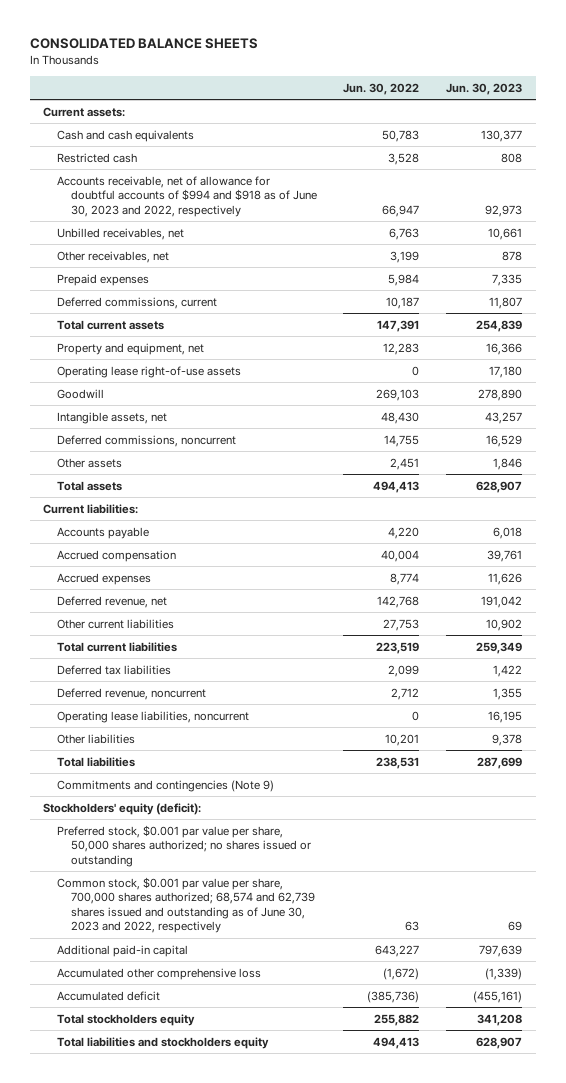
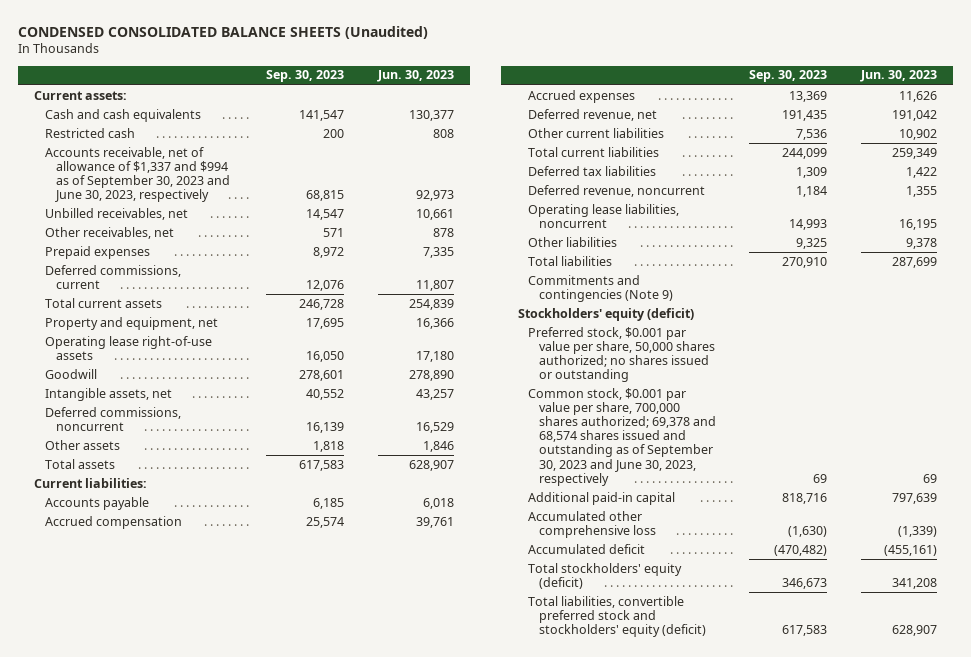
[30,38,259,50] CONSOLIDATED BALANCE SHEETS -> [17,25,428,39] CONDENSED CONSOLIDATED BALANCE SHEETS (Unaudited)
[343,82,420,95] Jun. 30, 2022 -> none
none -> [266,70,345,83] Sep. 30, 2023
[56,175,317,217] Accounts receivable, net of allowance for doubtful accounts of $994 and $918 as of June 30, 2023 and 2022, respectively -> [45,146,230,203] Accounts receivable, net of allowance of $1,337 and $994 as of September 30, 2023 and June 30, 2023, respectively
[43,802,202,815] Stockholders' equity (deficit): -> [517,307,694,321] Stockholders' equity (deficit)
[56,876,315,934] Common stock, $0.001 par value per share, 700,000 shares authorized; 68,574 and 62,739 shares issued and outstanding as of June 30, 2023 and 2022, respectively -> [528,387,716,486] Common stock, $0.001 par value per share, 700,000 shares authorized; 69,378 and 68,574 shares issued and outstanding as of September 30, 2023 and June 30, 2023, respectively
[56,1013,195,1026] Total stockholders equity -> [528,562,683,590] Total stockholders' equity (deficit)
[56,1036,269,1049] Total liabilities and stockholders equity -> [528,595,706,638] Total liabilities, convertible preferred stock and stockholders' equity (deficit)

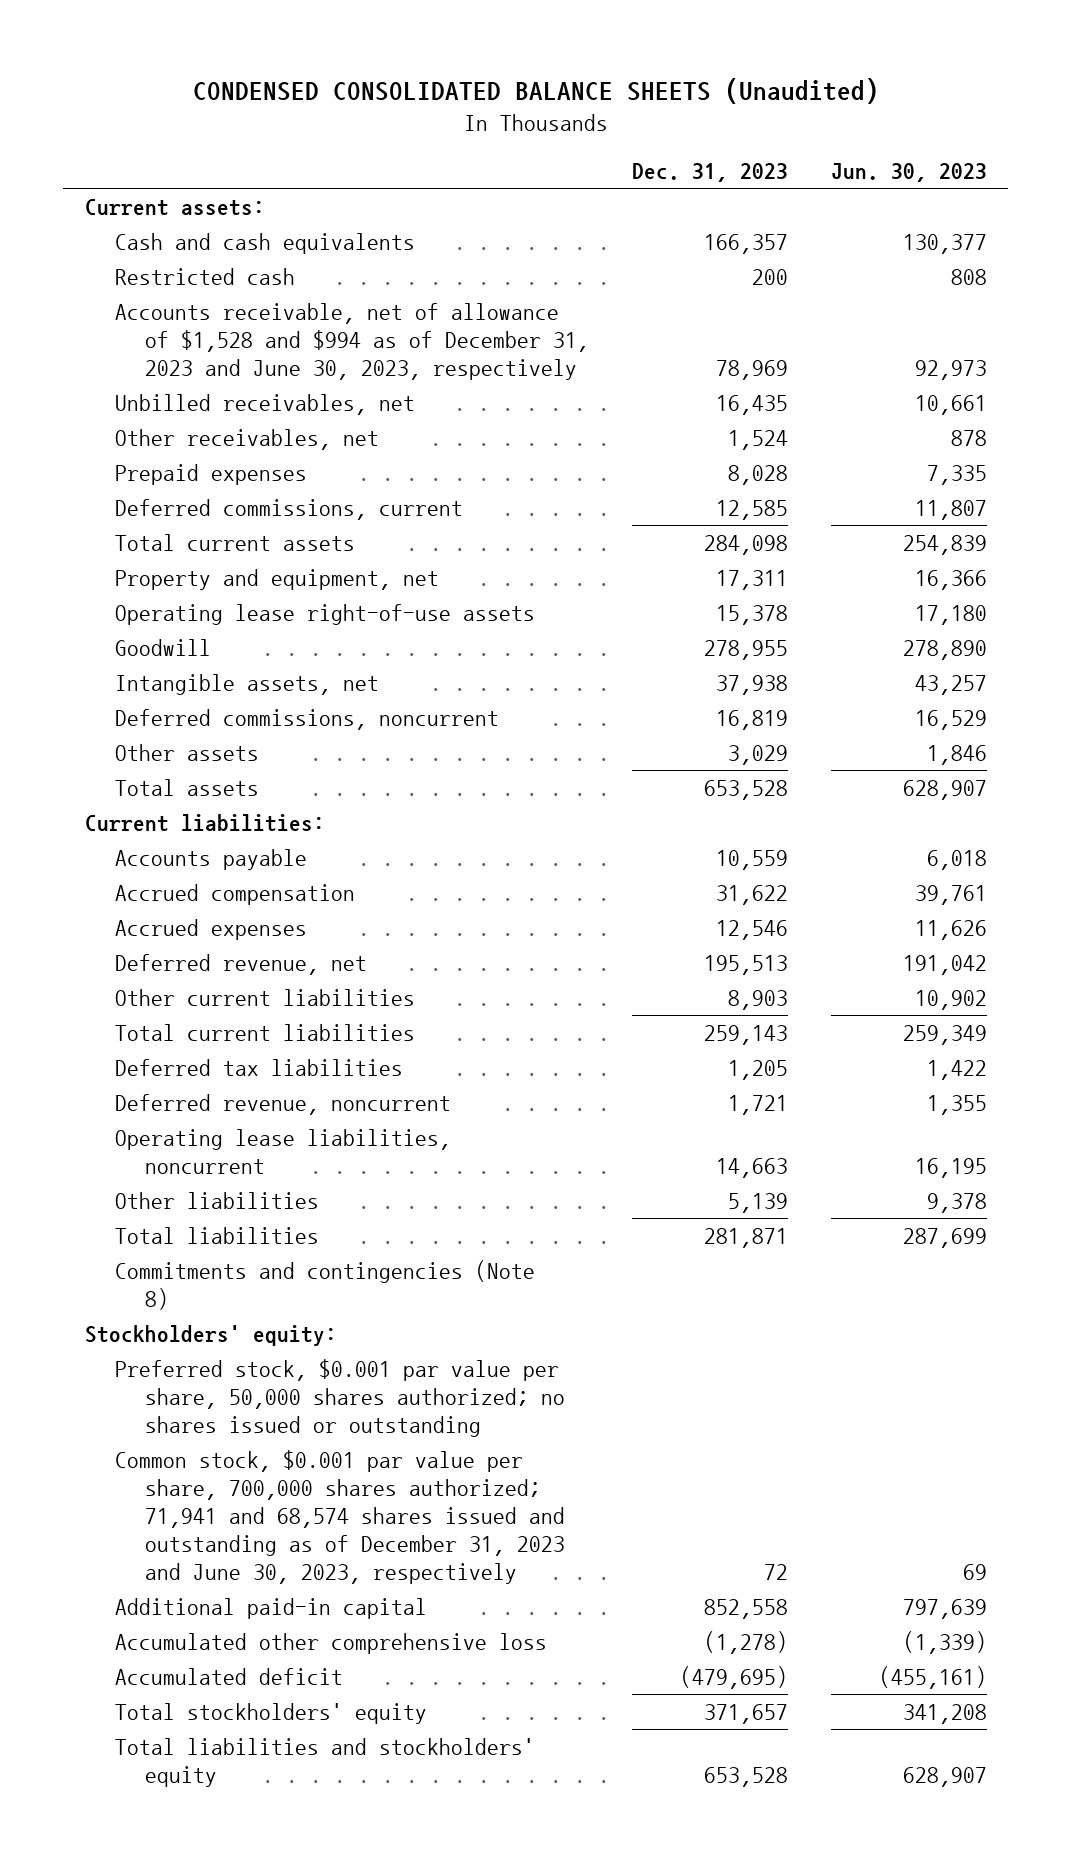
[266,70,345,83] Sep. 30, 2023 -> none
none -> [631,163,788,183] Dec. 31, 2023
[45,146,230,203] Accounts receivable, net of allowance of $1,337 and $994 as of September 30, 2023 and June 30, 2023, respectively -> [114,303,589,381] Accounts receivable, net of allowance of $1,528 and $994 as of December 31, 2023 and June 30, 2023, respectively
[528,274,673,303] Commitments and contingencies (Note 9) -> [114,1260,535,1311] Commitments and contingencies (Note 8)
[517,307,694,321] Stockholders' equity (deficit) -> [84,1325,337,1347] Stockholders' equity:
[528,387,716,486] Common stock, $0.001 par value per share, 700,000 shares authorized; 69,378 and 68,574 shares issued and outstanding as of September 30, 2023 and June 30, 2023, respectively -> [114,1450,565,1585] Common stock, $0.001 par value per share, 700,000 shares authorized; 71,941 and 68,574 shares issued and outstanding as of December 31, 2023 and June 30, 2023, respectively
[528,562,683,590] Total stockholders' equity (deficit) -> [114,1703,427,1725] Total stockholders' equity
[528,595,706,638] Total liabilities, convertible preferred stock and stockholders' equity (deficit) -> [114,1738,535,1788] Total liabilities and stockholders' equity

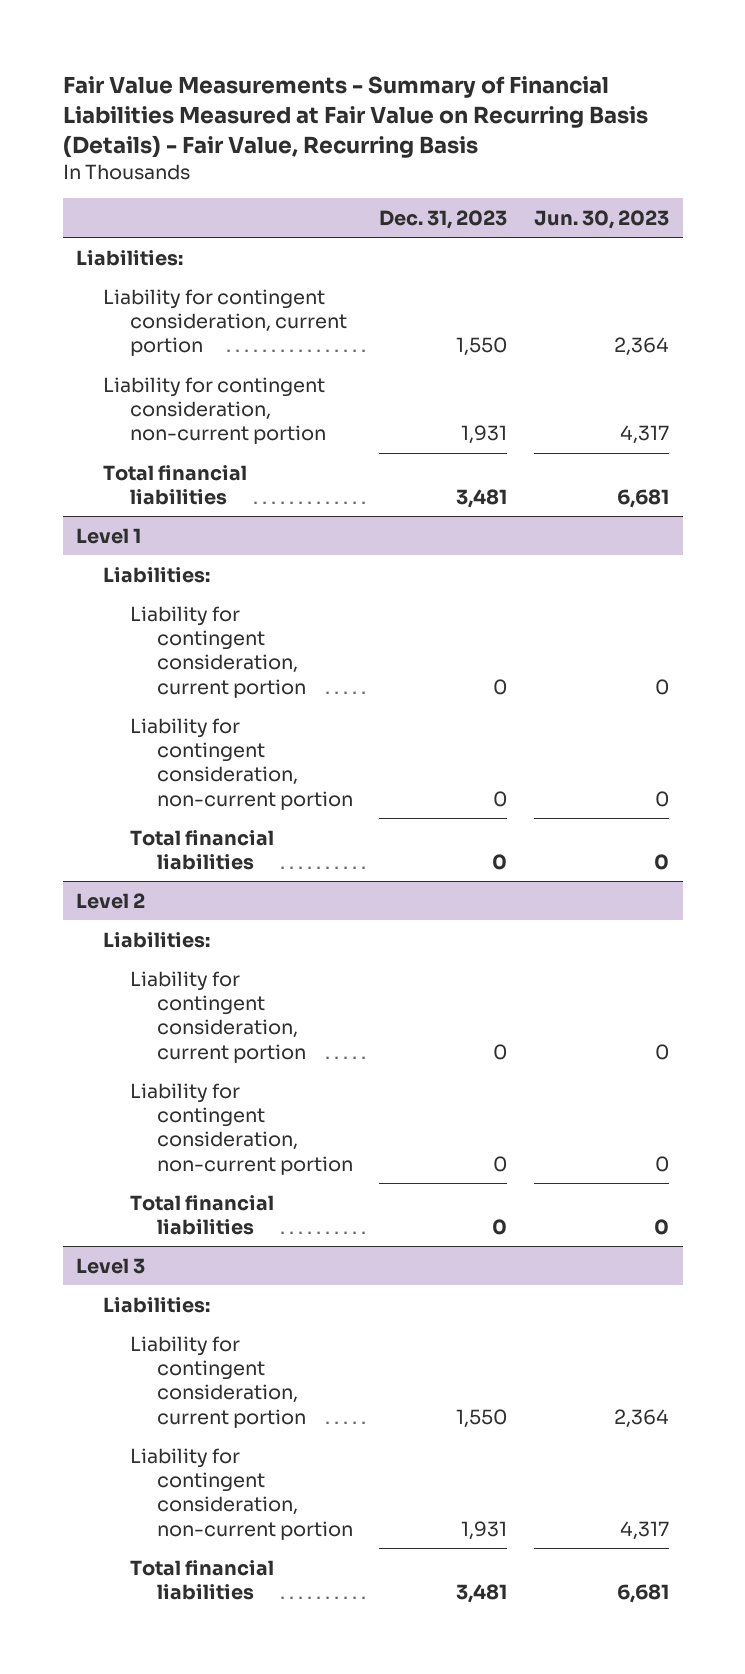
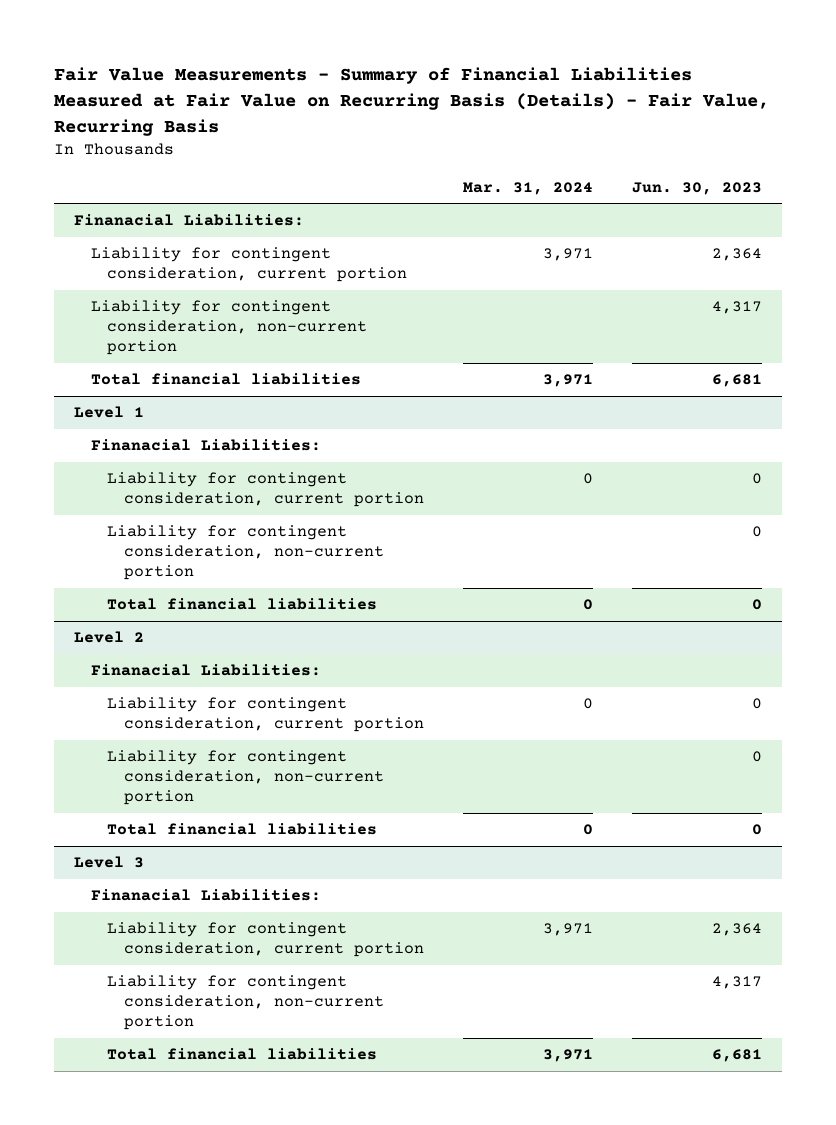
[379,209,508,229] Dec. 31, 2023 -> none
none -> [463,181,594,195] Mar. 31, 2024
[76,249,184,266] Liabilities: -> [73,214,304,227] Finanacial Liabilities:
[102,566,210,583] Liabilities: -> [90,439,321,452] Finanacial Liabilities:
[102,931,210,948] Liabilities: -> [90,664,321,677] Finanacial Liabilities:
[102,1296,210,1313] Liabilities: -> [90,889,321,902] Finanacial Liabilities:

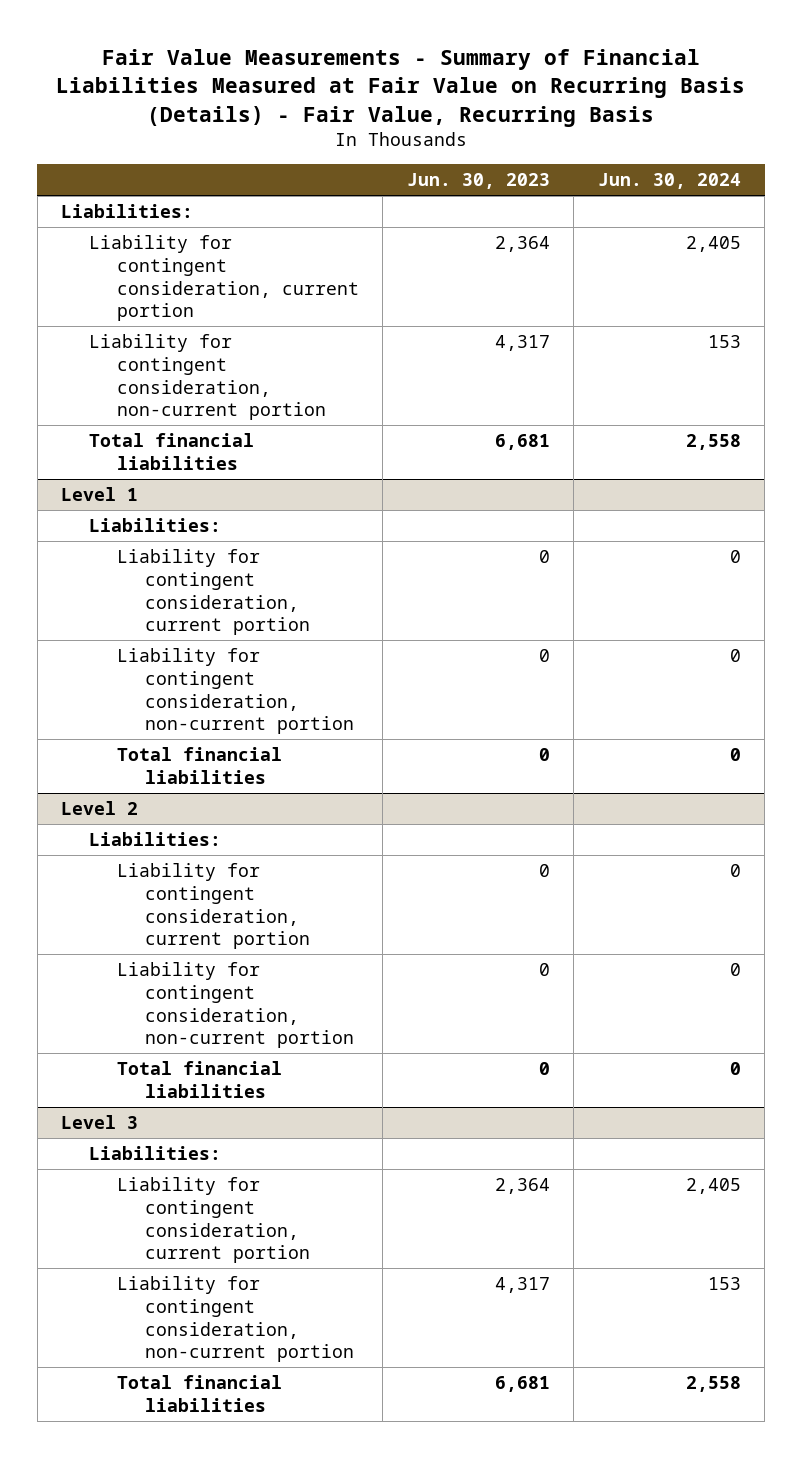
[463,181,594,195] Mar. 31, 2024 -> none
none -> [597,173,741,190] Jun. 30, 2024
[73,214,304,227] Finanacial Liabilities: -> [61,204,194,219] Liabilities:
[90,439,321,452] Finanacial Liabilities: -> [89,518,222,533] Liabilities:
[90,664,321,677] Finanacial Liabilities: -> [89,832,222,847] Liabilities:
[90,889,321,902] Finanacial Liabilities: -> [89,1146,222,1161] Liabilities:

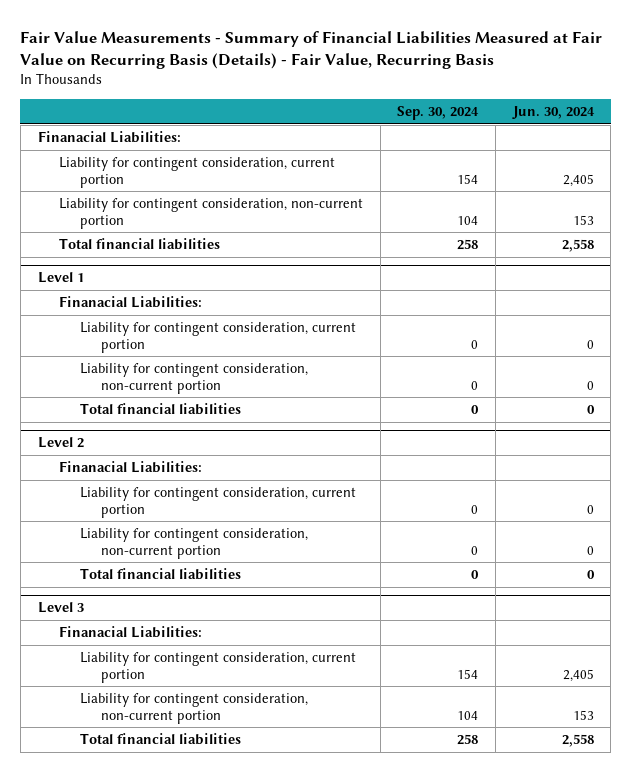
[406,173,550,190] Jun. 30, 2023 -> none
none -> [397,105,480,120] Sep. 30, 2024
[61,204,194,219] Liabilities: -> [37,131,181,144] Finanacial Liabilities:
[89,518,222,533] Liabilities: -> [58,296,202,309] Finanacial Liabilities:
[89,832,222,847] Liabilities: -> [58,461,202,474] Finanacial Liabilities:
[89,1146,222,1161] Liabilities: -> [58,626,202,639] Finanacial Liabilities:

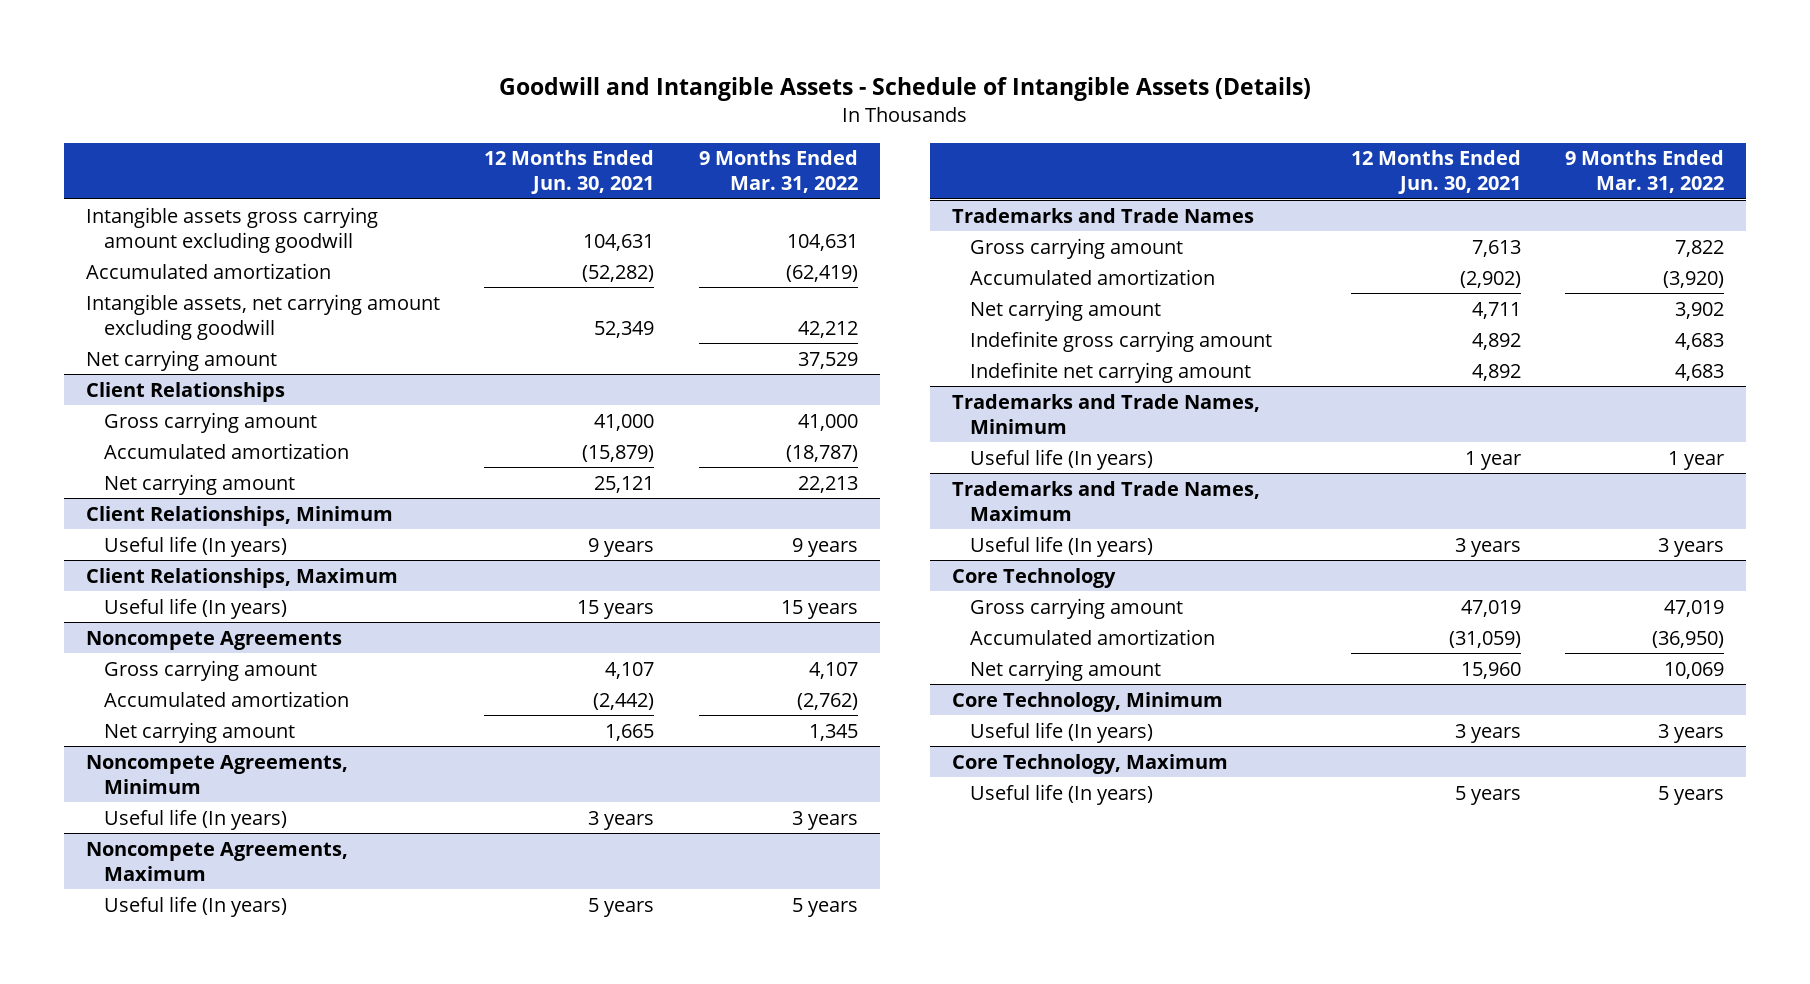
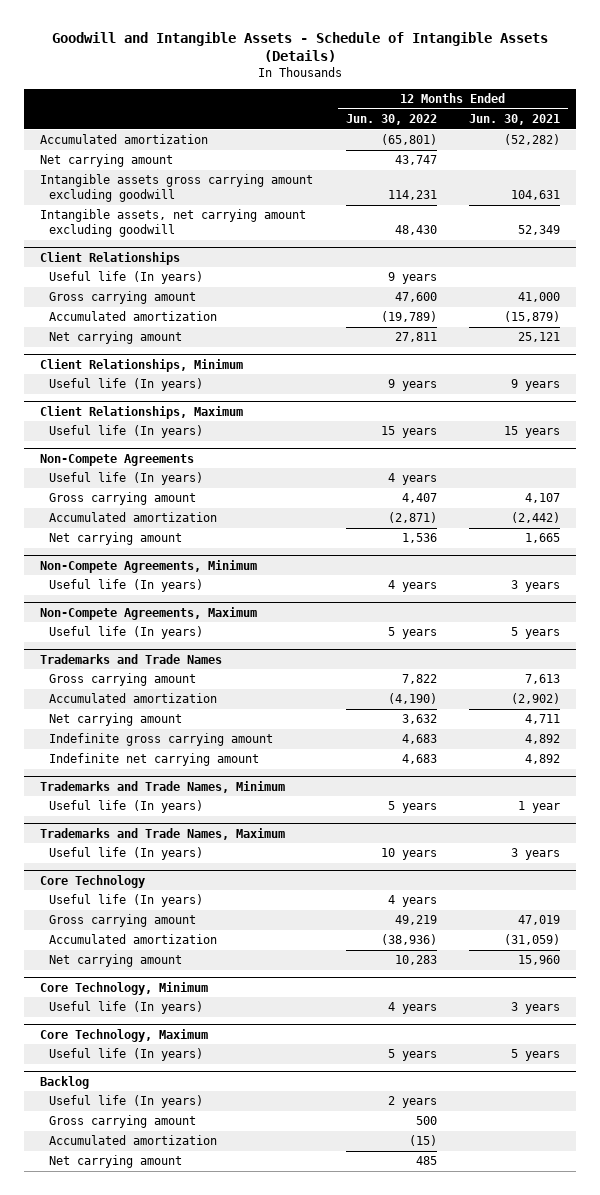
[698,150,858,194] 9 Months Ended Mar. 31, 2022 -> none
none -> [345,114,437,126] Jun. 30, 2022
[85,206,378,253] Intangible assets gross carrying amount excluding goodwill -> [40,174,314,202] Intangible assets gross carrying amount excluding goodwill
[85,293,440,340] Intangible assets, net carrying amount excluding goodwill -> [40,209,307,237] Intangible assets, net carrying amount excluding goodwill
none -> [49,271,204,285] Useful life (In years)
[85,630,342,650] Noncompete Agreements -> [40,453,195,466] Non-Compete Agreements
none -> [49,472,204,486] Useful life (In years)
[85,754,348,794] Noncompete Agreements, Minimum -> none
none -> [40,559,258,573] Non-Compete Agreements, Minimum
[85,841,348,881] Noncompete Agreements, Maximum -> none
none -> [40,606,258,620] Non-Compete Agreements, Maximum
none -> [49,894,204,908] Useful life (In years)
none -> [40,1075,90,1089] Backlog
none -> [49,1095,204,1109] Useful life (In years)
none -> [49,1115,197,1129] Gross carrying amount
none -> [49,1135,218,1146] Accumulated amortization
none -> [49,1155,183,1169] Net carrying amount

